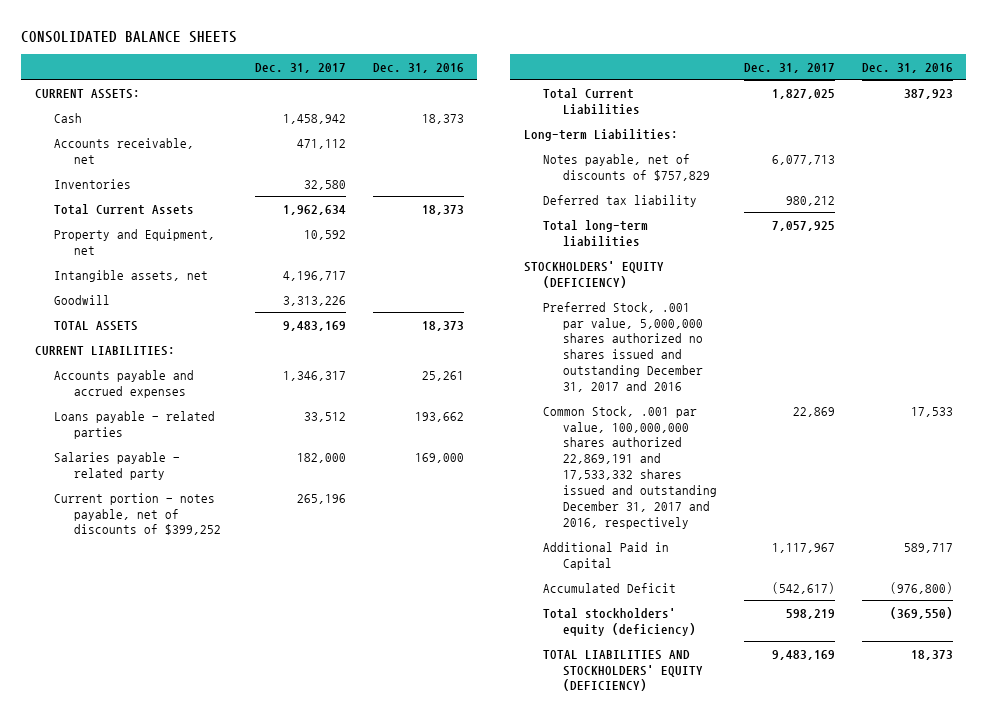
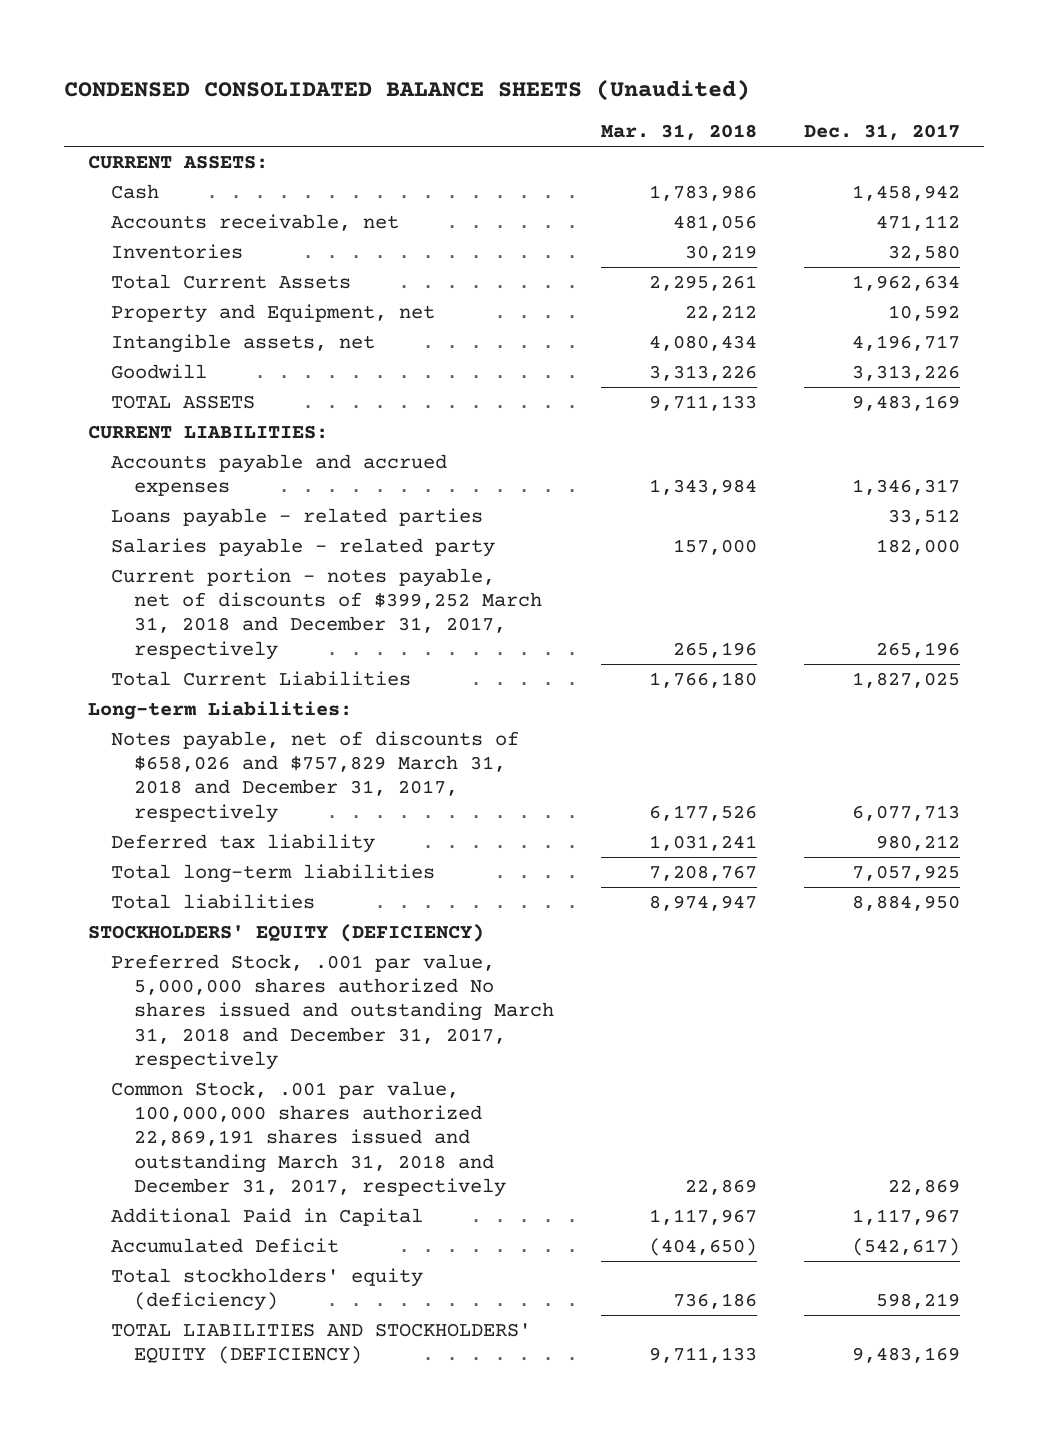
[21,31,238,44] CONSOLIDATED BALANCE SHEETS -> [64,78,751,101] CONDENSED CONSOLIDATED BALANCE SHEETS (Unaudited)
[373,62,465,73] Dec. 31, 2016 -> none
none -> [601,124,758,141] Mar. 31, 2018
[54,492,222,536] Current portion - notes payable, net of discounts of $399,252 -> [110,567,543,660] Current portion - notes payable, net of discounts of $399,252 March 31, 2018 and December 31, 2017, respectively
[543,153,711,181] Notes payable, net of discounts of $757,829 -> [110,730,519,823] Notes payable, net of discounts of $658,026 and $757,829 March 31, 2018 and December 31, 2017, respectively
none -> [110,893,315,909] Total liabilities
[543,301,704,393] Preferred Stock, .001 par value, 5,000,000 shares authorized no shares issued and outstanding December 31, 2017 and 2016 -> [110,953,555,1071] Preferred Stock, .001 par value, 5,000,000 shares authorized No shares issued and outstanding March 31, 2018 and December 31, 2017, respectively
[543,405,718,529] Common Stock, .001 par value, 100,000,000 shares authorized 22,869,191 and 17,533,332 shares issued and outstanding December 31, 2017 and 2016, respectively -> [110,1080,507,1198] Common Stock, .001 par value, 100,000,000 shares authorized 22,869,191 shares issued and outstanding March 31, 2018 and December 31, 2017, respectively

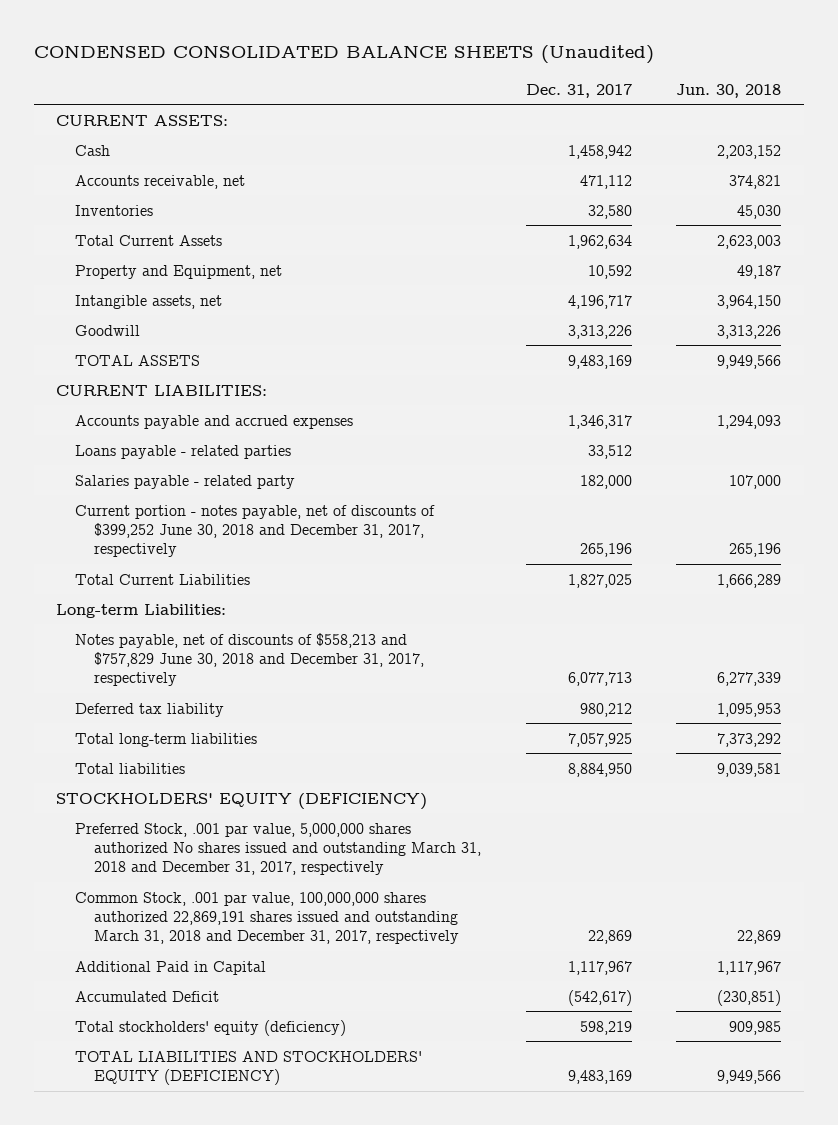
[601,124,758,141] Mar. 31, 2018 -> none
none -> [676,83,782,98] Jun. 30, 2018
[110,567,543,660] Current portion - notes payable, net of discounts of $399,252 March 31, 2018 and December 31, 2017, respectively -> [75,504,436,557] Current portion - notes payable, net of discounts of $399,252 June 30, 2018 and December 31, 2017, respectively
[110,730,519,823] Notes payable, net of discounts of $658,026 and $757,829 March 31, 2018 and December 31, 2017, respectively -> [75,632,424,686] Notes payable, net of discounts of $558,213 and $757,829 June 30, 2018 and December 31, 2017, respectively

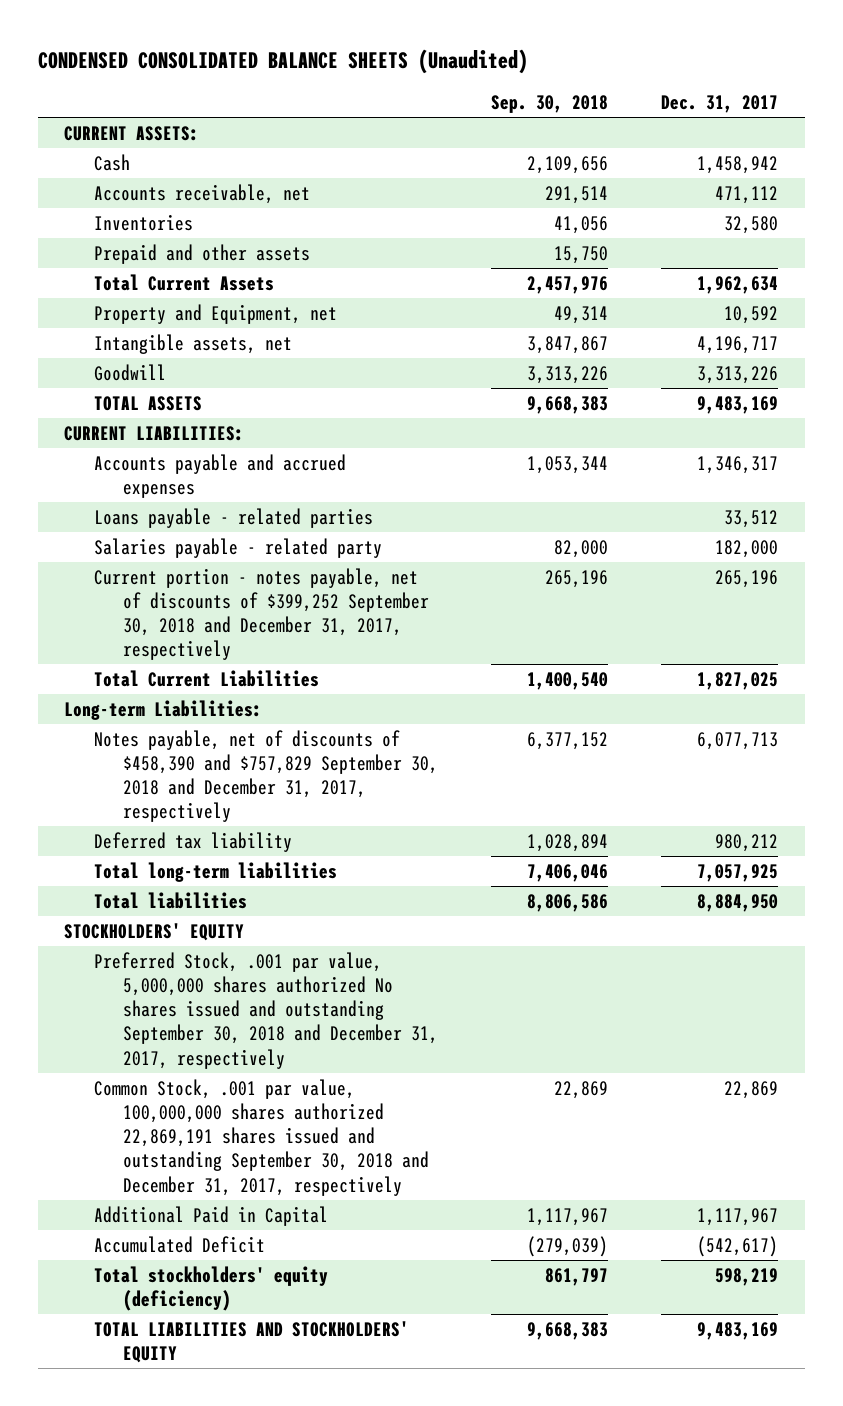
[676,83,782,98] Jun. 30, 2018 -> none
none -> [491,95,609,114] Sep. 30, 2018
none -> [93,243,310,264] Prepaid and other assets
[75,504,436,557] Current portion - notes payable, net of discounts of $399,252 June 30, 2018 and December 31, 2017, respectively -> [93,567,430,661] Current portion - notes payable, net of discounts of $399,252 September 30, 2018 and December 31, 2017, respectively
[75,632,424,686] Notes payable, net of discounts of $558,213 and $757,829 June 30, 2018 and December 31, 2017, respectively -> [93,729,439,823] Notes payable, net of discounts of $458,390 and $757,829 September 30, 2018 and December 31, 2017, respectively
[56,792,428,810] STOCKHOLDERS' EQUITY (DEFICIENCY) -> [64,922,245,941] STOCKHOLDERS' EQUITY
[75,822,481,875] Preferred Stock, .001 par value, 5,000,000 shares authorized No shares issued and outstanding March 31, 2018 and December 31, 2017, respectively -> [93,951,439,1069] Preferred Stock, .001 par value, 5,000,000 shares authorized No shares issued and outstanding September 30, 2018 and December 31, 2017, respectively
[75,891,459,944] Common Stock, .001 par value, 100,000,000 shares authorized 22,869,191 shares issued and outstanding March 31, 2018 and December 31, 2017, respectively -> [93,1078,430,1196] Common Stock, .001 par value, 100,000,000 shares authorized 22,869,191 shares issued and outstanding September 30, 2018 and December 31, 2017, respectively
[75,1050,423,1085] TOTAL LIABILITIES AND STOCKHOLDERS' EQUITY (DEFICIENCY) -> [93,1320,409,1363] TOTAL LIABILITIES AND STOCKHOLDERS' EQUITY

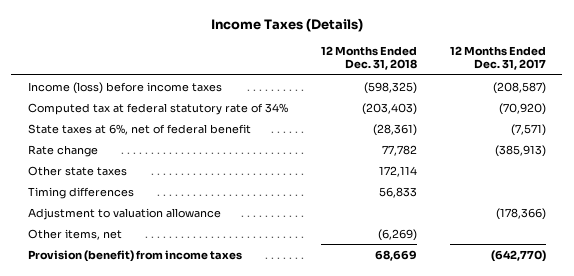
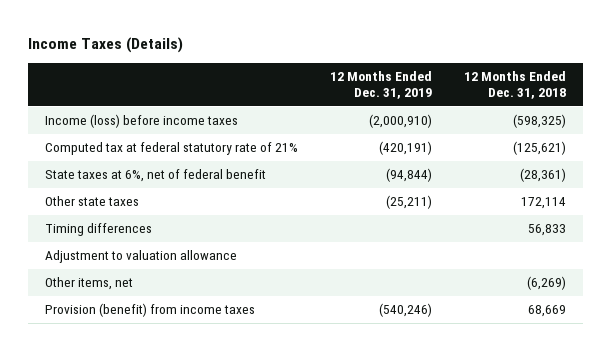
[449,45,546,70] 12 Months Ended Dec. 31, 2017 -> none
none -> [330,70,433,100] 12 Months Ended Dec. 31, 2019
[27,102,288,115] Computed tax at federal statutory rate of 34% -> [44,142,298,156] Computed tax at federal statutory rate of 21%
[361,102,417,115] (203,403) -> [513,141,567,156] (125,621)
[27,144,98,157] Rate change -> none

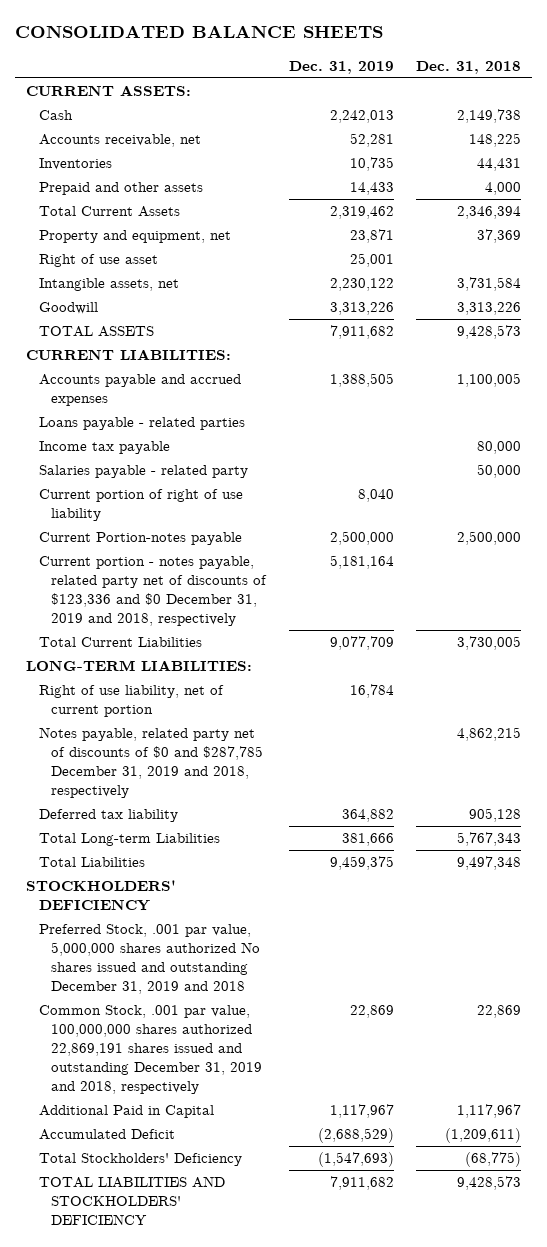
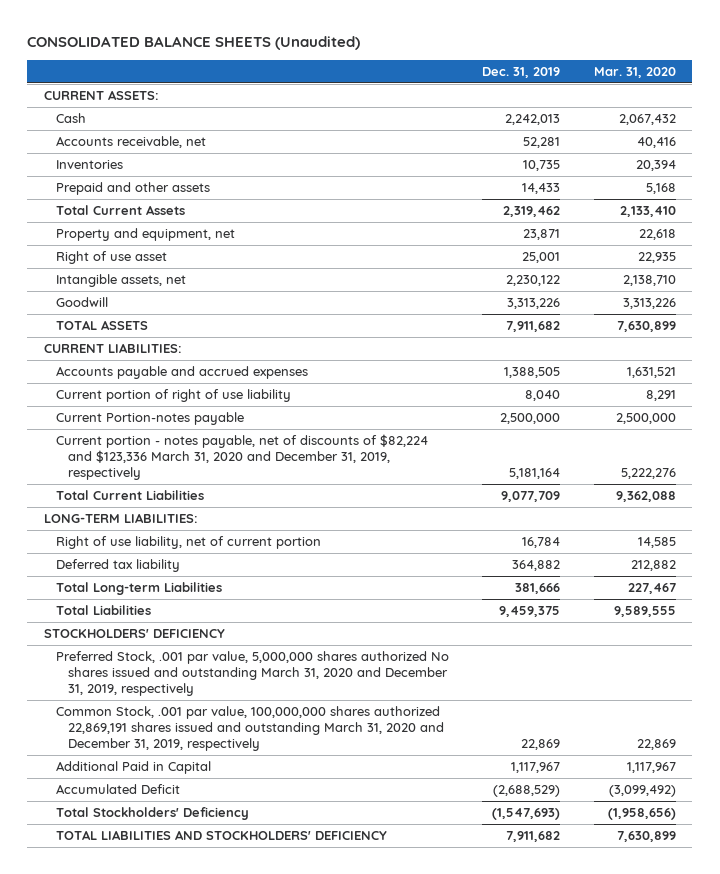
[15,25,384,39] CONSOLIDATED BALANCE SHEETS -> [27,36,361,51] CONSOLIDATED BALANCE SHEETS (Unaudited)
[415,60,521,74] Dec. 31, 2018 -> none
none -> [593,66,676,78] Mar. 31, 2020
[38,417,245,431] Loans payable - related parties -> none
[38,441,170,455] Income tax payable -> none
[38,465,248,479] Salaries payable - related party -> none
[38,556,268,626] Current portion - notes payable, related party net of discounts of $123,336 and $0 December 31, 2019 and 2018, respectively -> [56,433,429,480] Current portion - notes payable, net of discounts of $82,224 and $123,336 March 31, 2020 and December 31, 2019, respectively
[38,727,264,798] Notes payable, related party net of discounts of $0 and $287,785 December 31, 2019 and 2018, respectively -> none
[38,924,261,994] Preferred Stock, .001 par value, 5,000,000 shares authorized No shares issued and outstanding December 31, 2019 and 2018 -> [56,650,450,696] Preferred Stock, .001 par value, 5,000,000 shares authorized No shares issued and outstanding March 31, 2020 and December 31, 2019, respectively
[38,1005,263,1094] Common Stock, .001 par value, 100,000,000 shares authorized 22,869,191 shares issued and outstanding December 31, 2019 and 2018, respectively -> [56,705,445,751] Common Stock, .001 par value, 100,000,000 shares authorized 22,869,191 shares issued and outstanding March 31, 2020 and December 31, 2019, respectively

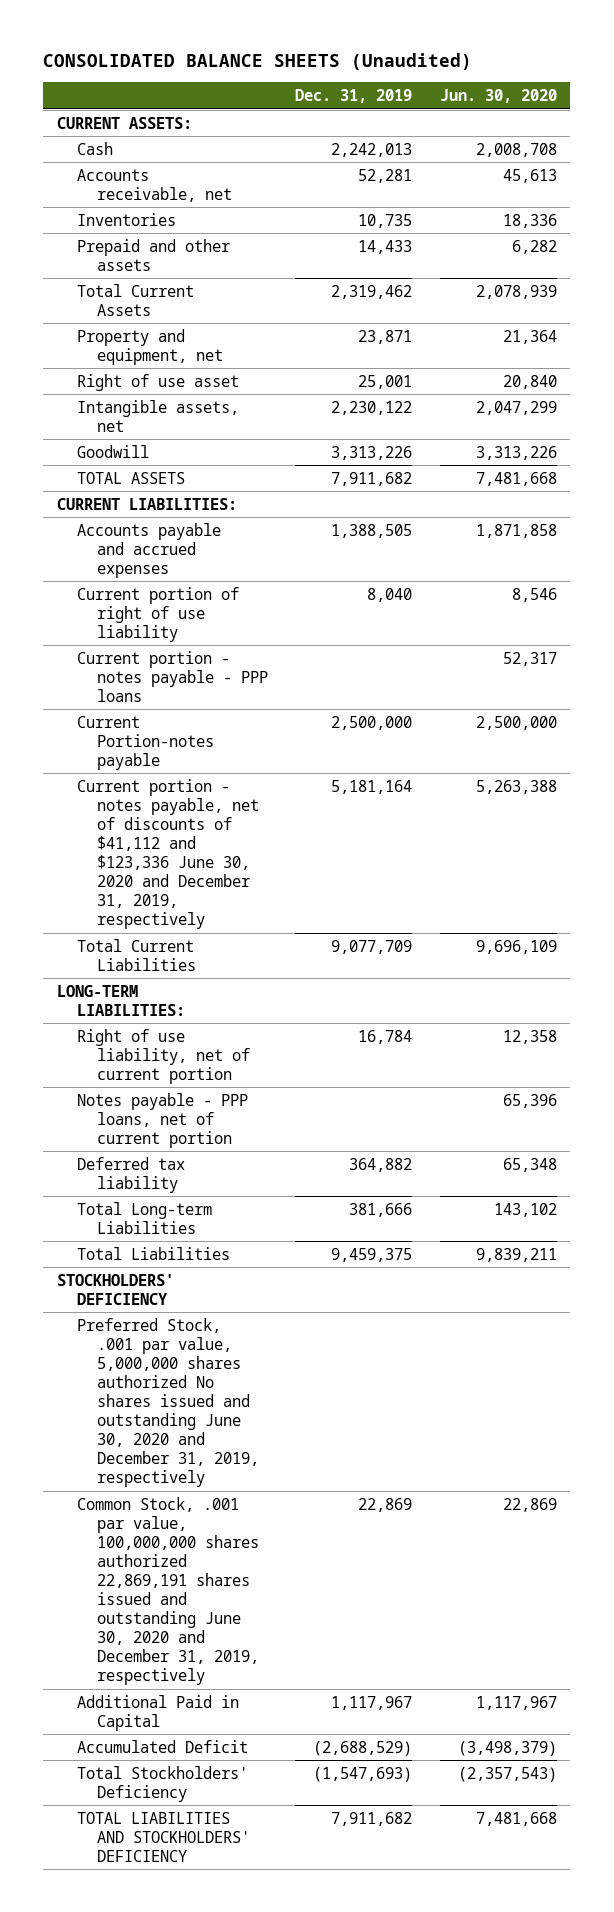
[593,66,676,78] Mar. 31, 2020 -> none
none -> [439,89,557,104] Jun. 30, 2020
none -> [76,650,268,702] Current portion - notes payable - PPP loans
[56,433,429,480] Current portion - notes payable, net of discounts of $82,224 and $123,336 March 31, 2020 and December 31, 2019, respectively -> [76,778,259,930] Current portion - notes payable, net of discounts of $41,112 and $123,336 June 30, 2020 and December 31, 2019, respectively
none -> [76,1092,248,1148] Notes payable - PPP loans, net of current portion
[56,650,450,696] Preferred Stock, .001 par value, 5,000,000 shares authorized No shares issued and outstanding March 31, 2020 and December 31, 2019, respectively -> [76,1317,259,1488] Preferred Stock, .001 par value, 5,000,000 shares authorized No shares issued and outstanding June 30, 2020 and December 31, 2019, respectively
[56,705,445,751] Common Stock, .001 par value, 100,000,000 shares authorized 22,869,191 shares issued and outstanding March 31, 2020 and December 31, 2019, respectively -> [76,1496,259,1686] Common Stock, .001 par value, 100,000,000 shares authorized 22,869,191 shares issued and outstanding June 30, 2020 and December 31, 2019, respectively

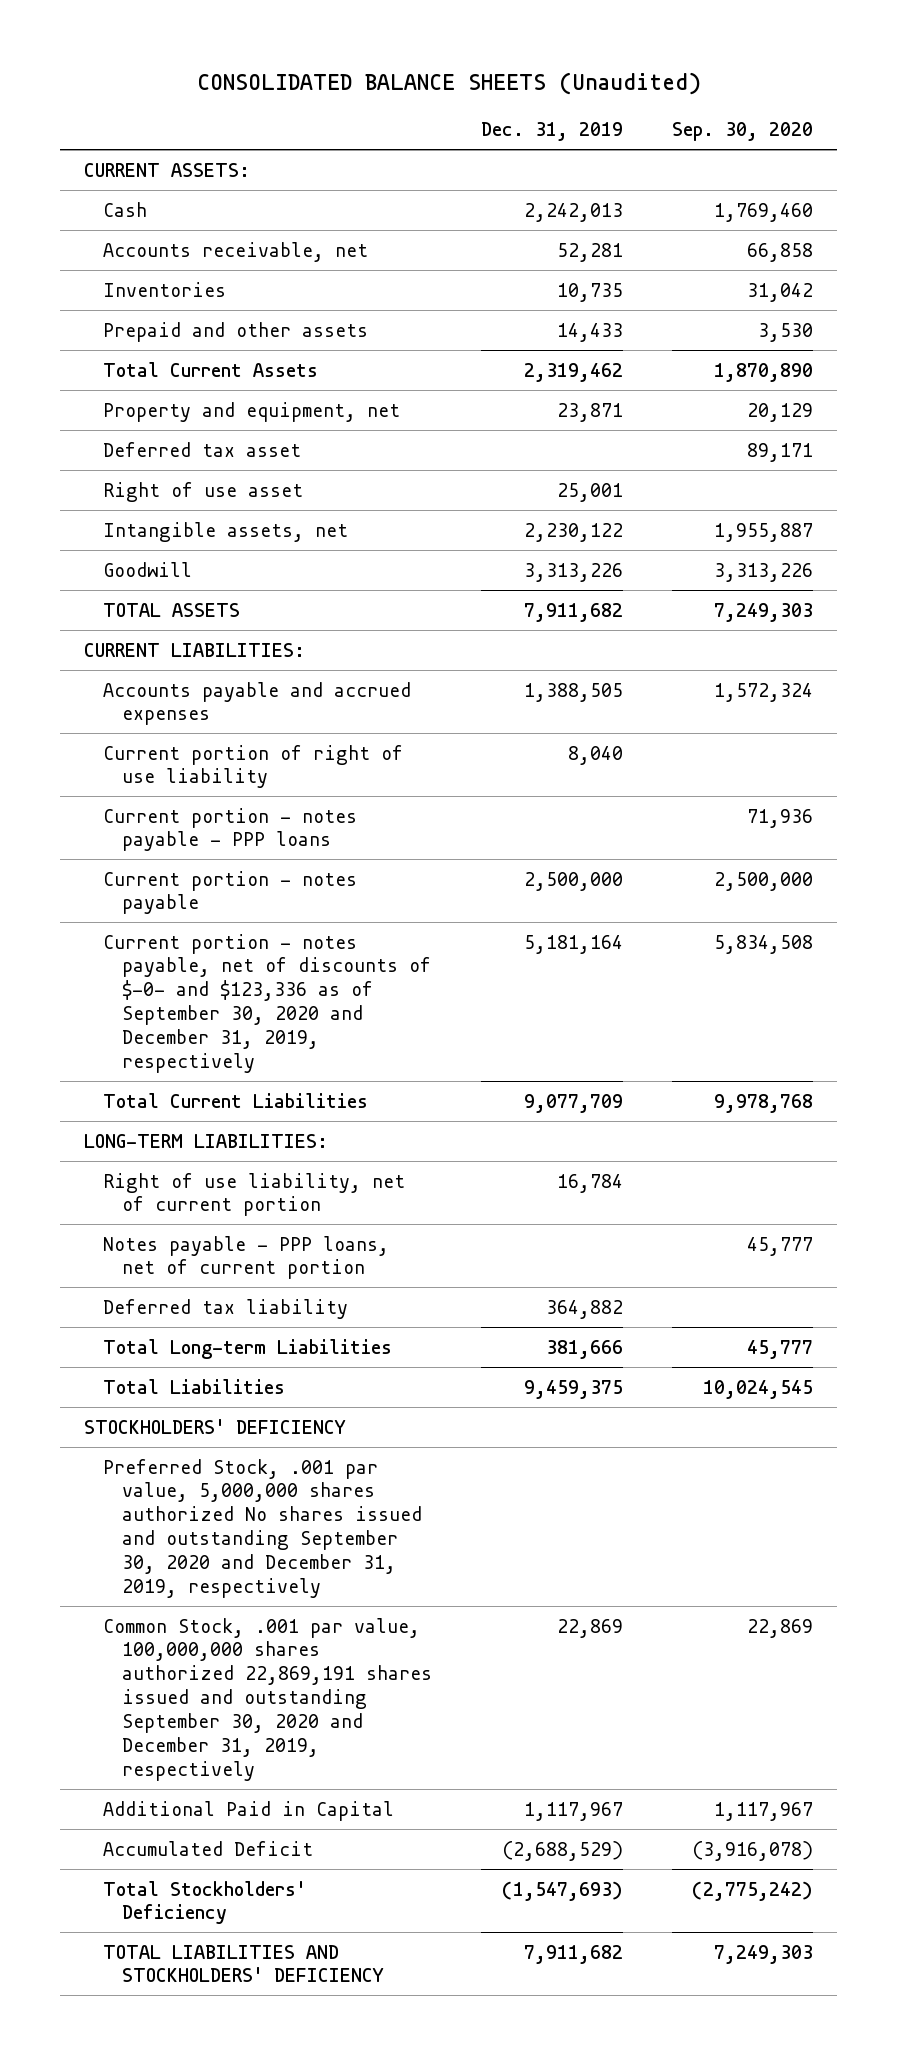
[439,89,557,104] Jun. 30, 2020 -> none
none -> [671,122,813,142] Sep. 30, 2020
none -> [103,441,302,457] Deferred tax asset
[76,715,214,770] Current Portion-notes payable -> [103,870,358,915] Current portion - notes payable
[76,778,259,930] Current portion - notes payable, net of discounts of $41,112 and $123,336 June 30, 2020 and December 31, 2019, respectively -> [103,933,432,1074] Current portion - notes payable, net of discounts of $-0- and $123,336 as of September 30, 2020 and December 31, 2019, respectively
[76,1317,259,1488] Preferred Stock, .001 par value, 5,000,000 shares authorized No shares issued and outstanding June 30, 2020 and December 31, 2019, respectively -> [103,1458,423,1599] Preferred Stock, .001 par value, 5,000,000 shares authorized No shares issued and outstanding September 30, 2020 and December 31, 2019, respectively
[76,1496,259,1686] Common Stock, .001 par value, 100,000,000 shares authorized 22,869,191 shares issued and outstanding June 30, 2020 and December 31, 2019, respectively -> [103,1617,433,1782] Common Stock, .001 par value, 100,000,000 shares authorized 22,869,191 shares issued and outstanding September 30, 2020 and December 31, 2019, respectively

